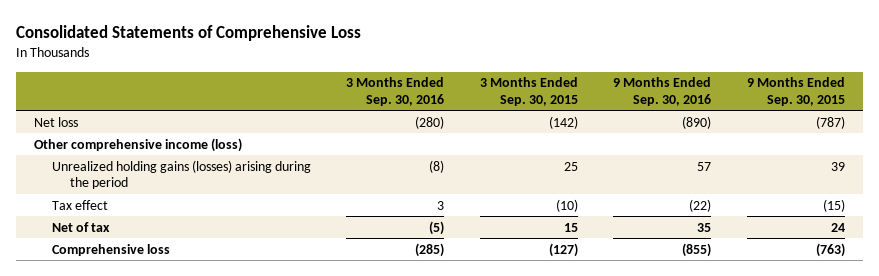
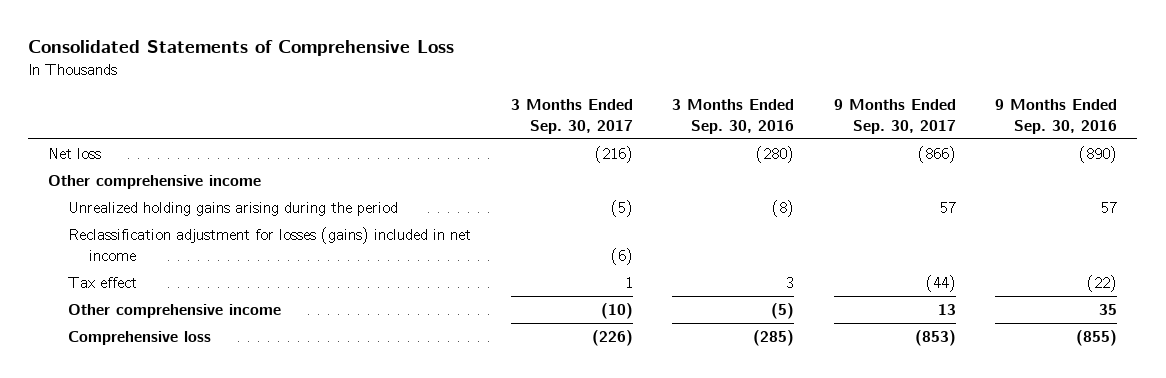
[479,77,578,106] 3 Months Ended Sep. 30, 2015 -> none
[746,77,845,106] 9 Months Ended Sep. 30, 2015 -> none
none -> [510,99,633,134] 3 Months Ended Sep. 30, 2017
none -> [833,99,956,134] 9 Months Ended Sep. 30, 2017
[34,137,243,152] Other comprehensive income (loss) -> [48,175,262,190] Other comprehensive income
[51,159,311,190] Unrealized holding gains (losses) arising during the period -> [68,202,399,217] Unrealized holding gains arising during the period
none -> [68,227,472,261] Reclassification adjustment for losses (gains) included in net income
[51,221,110,232] Net of tax -> [68,304,282,319] Other comprehensive income

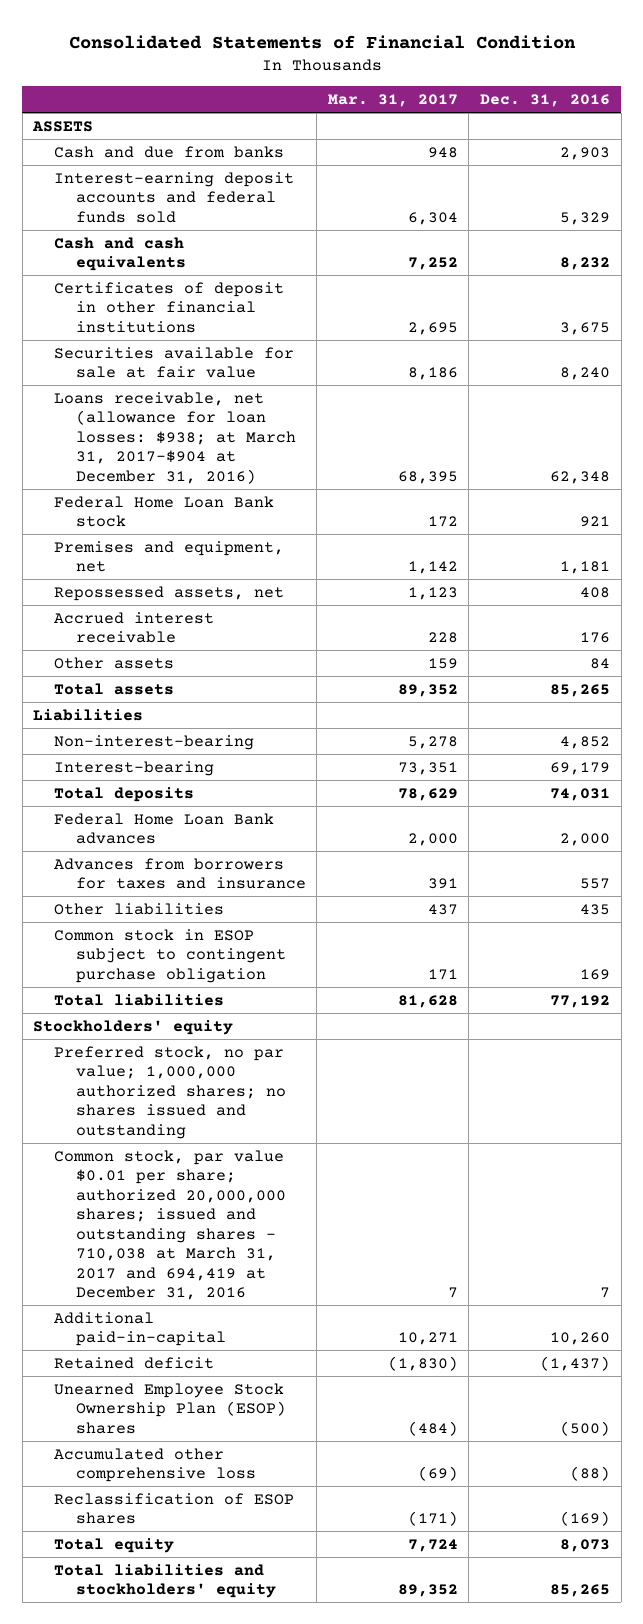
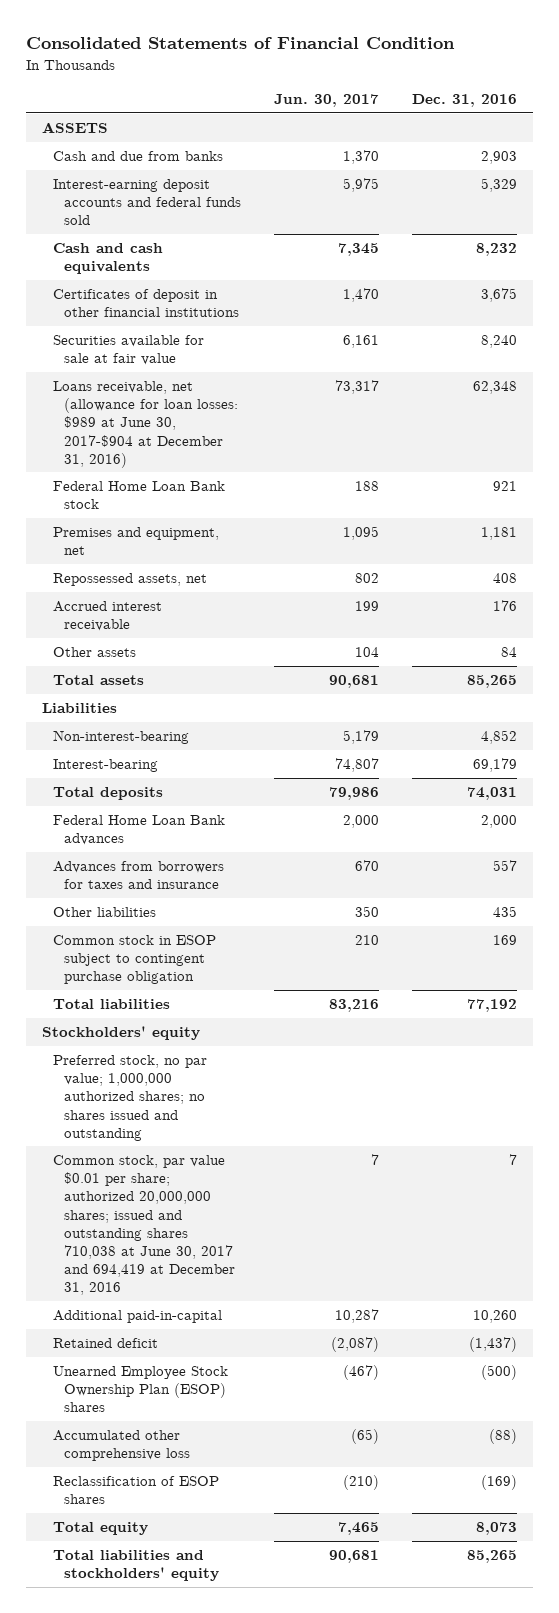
[327,93,458,107] Mar. 31, 2017 -> none
none -> [274,94,380,108] Jun. 30, 2017
[54,391,296,484] Loans receivable, net (allowance for loan losses: $938; at March 31, 2017-$904 at December 31, 2016) -> [53,381,239,468] Loans receivable, net (allowance for loan losses: $989 at June 30, 2017-$904 at December 31, 2016)
[54,1149,286,1301] Common stock, par value $0.01 per share; authorized 20,000,000 shares; issued and outstanding shares - 710,038 at March 31, 2017 and 694,419 at December 31, 2016 -> [53,1155,236,1296] Common stock, par value $0.01 per share; authorized 20,000,000 shares; issued and outstanding shares 710,038 at June 30, 2017 and 694,419 at December 31, 2016

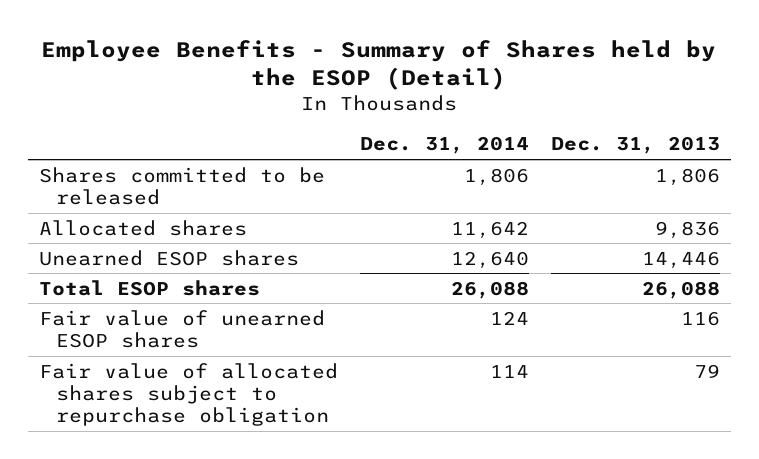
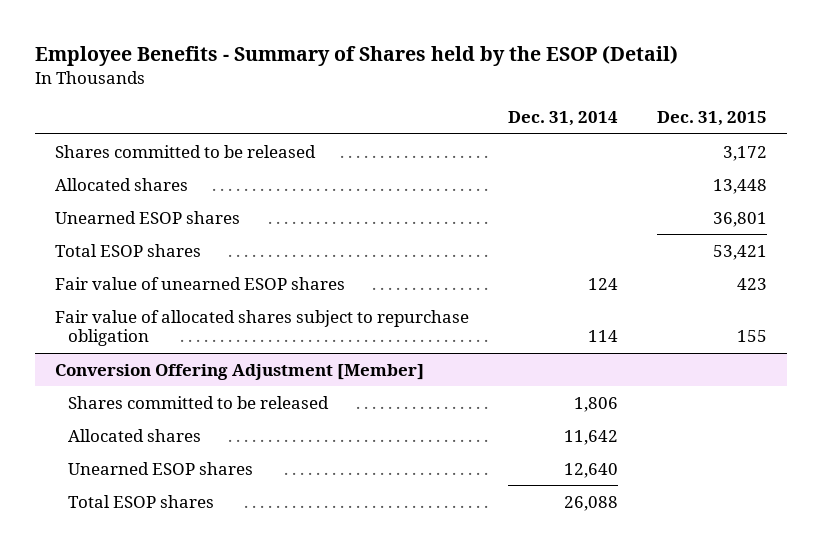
[550,136,720,155] Dec. 31, 2013 -> none
none -> [657,111,768,127] Dec. 31, 2015
none -> [54,144,316,158] Shares committed to be released
none -> [54,177,188,191] Allocated shares
none -> [54,210,240,224] Unearned ESOP shares
none -> [54,243,201,257] Total ESOP shares
[39,309,326,348] Fair value of unearned ESOP shares -> [54,276,345,290] Fair value of unearned ESOP shares
[39,362,339,427] Fair value of allocated shares subject to repurchase obligation -> [54,309,469,347] Fair value of allocated shares subject to repurchase obligation
none -> [54,363,424,380] Conversion Offering Adjustment [Member]

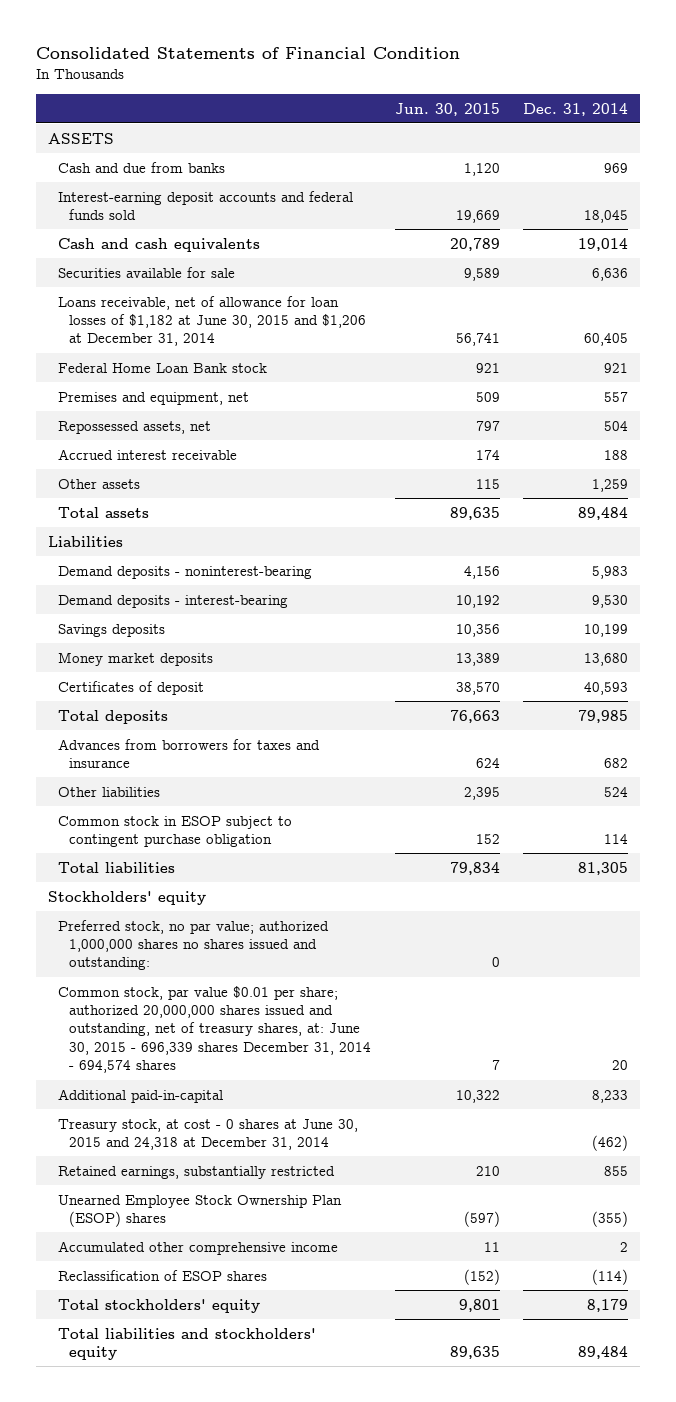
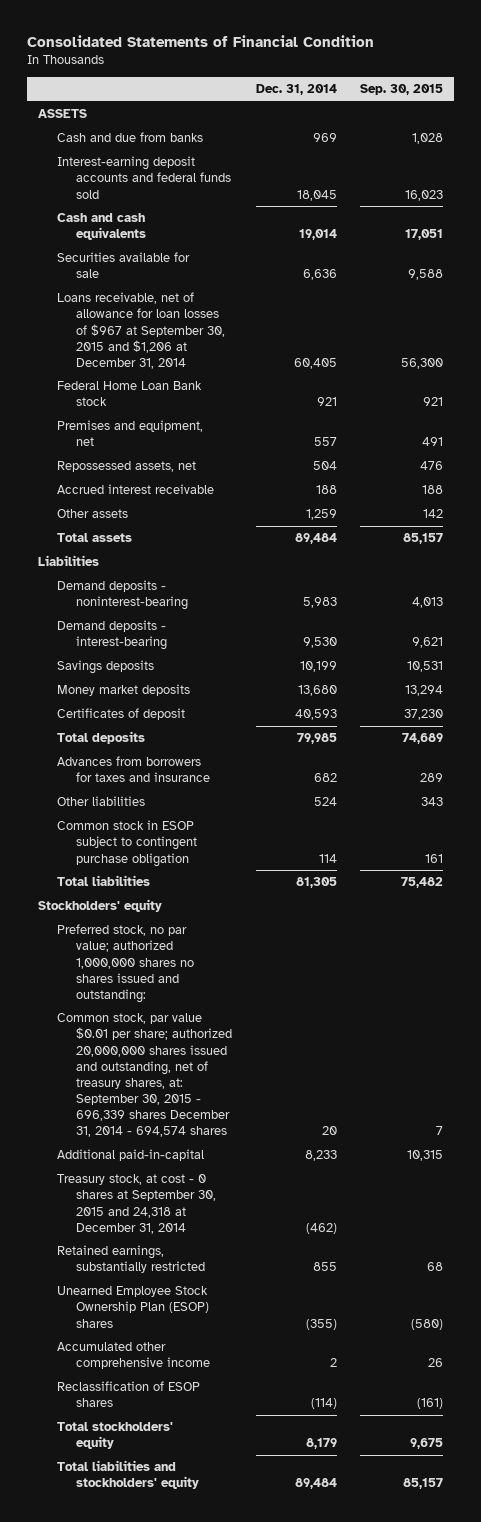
[394,102,500,116] Jun. 30, 2015 -> none
none -> [359,84,443,96] Sep. 30, 2015
[58,295,366,347] Loans receivable, net of allowance for loan losses of $1,182 at June 30, 2015 and $1,206 at December 31, 2014 -> [57,292,226,369] Loans receivable, net of allowance for loan losses of $967 at September 30, 2015 and $1,206 at December 31, 2014
[58,985,371,1074] Common stock, par value $0.01 per share; authorized 20,000,000 shares issued and outstanding, net of treasury shares, at: June 30, 2015 - 696,339 shares December 31, 2014 - 694,574 shares -> [57,1013,233,1138] Common stock, par value $0.01 per share; authorized 20,000,000 shares issued and outstanding, net of treasury shares, at: September 30, 2015 - 696,339 shares December 31, 2014 - 694,574 shares
[58,1118,359,1151] Treasury stock, at cost - 0 shares at June 30, 2015 and 24,318 at December 31, 2014 -> [57,1174,217,1234] Treasury stock, at cost - 0 shares at September 30, 2015 and 24,318 at December 31, 2014

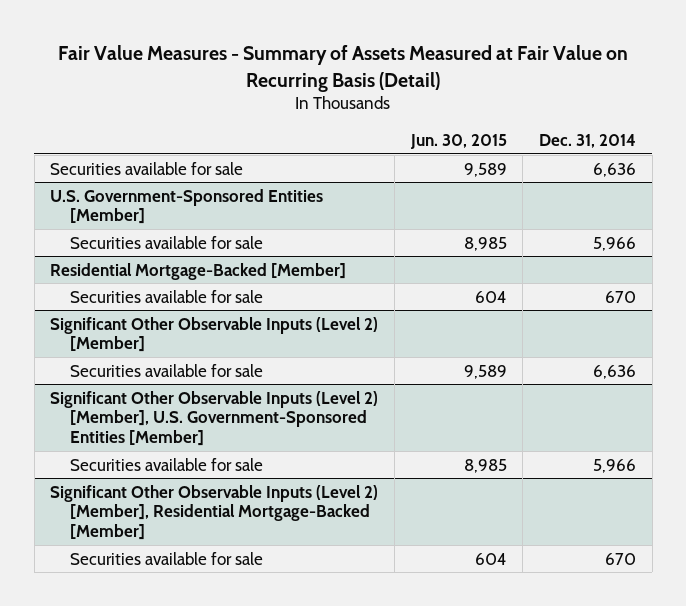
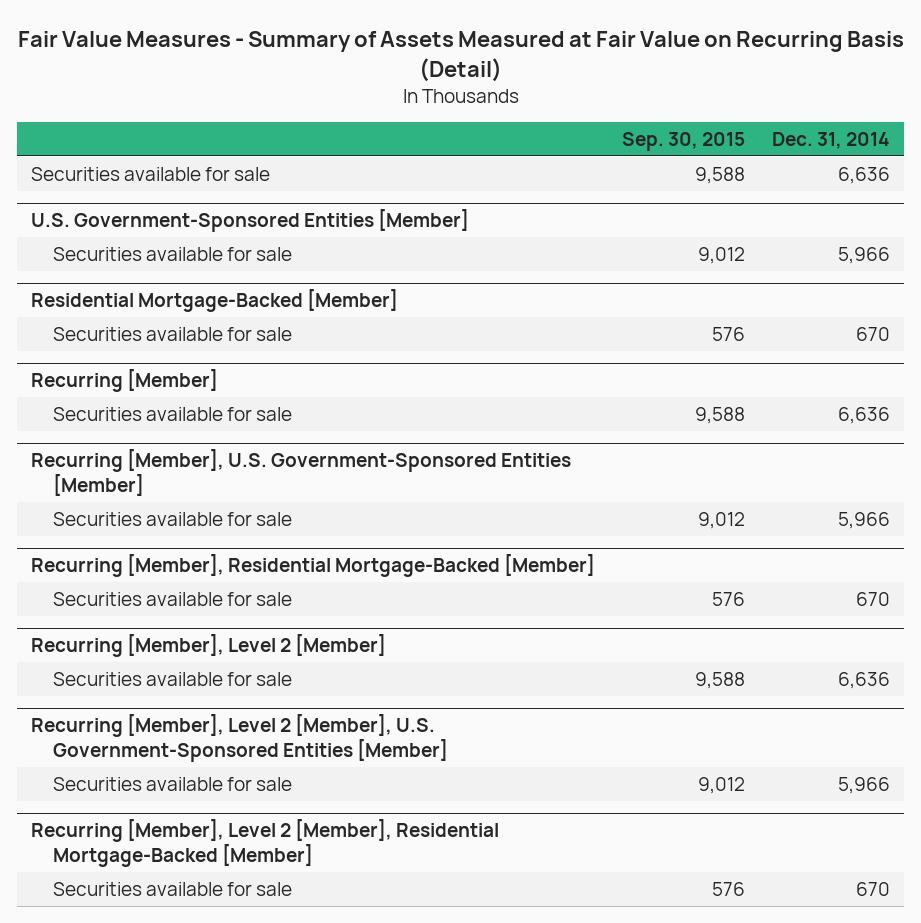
[409,133,507,149] Jun. 30, 2015 -> none
none -> [622,132,746,152] Sep. 30, 2015
[50,316,379,353] Significant Other Observable Inputs (Level 2) [Member] -> none
none -> [30,369,218,393] Recurring [Member]
[50,390,379,447] Significant Other Observable Inputs (Level 2) [Member], U.S. Government-Sponsored Entities [Member] -> none
none -> [30,449,571,497] Recurring [Member], U.S. Government-Sponsored Entities [Member]
[50,484,379,541] Significant Other Observable Inputs (Level 2) [Member], Residential Mortgage-Backed [Member] -> none
none -> [30,554,595,578] Recurring [Member], Residential Mortgage-Backed [Member]
none -> [30,634,386,658] Recurring [Member], Level 2 [Member]
none -> [53,671,293,686] Securities available for sale
none -> [30,714,449,763] Recurring [Member], Level 2 [Member], U.S. Government-Sponsored Entities [Member]
none -> [53,776,293,791] Securities available for sale
none -> [30,819,499,868] Recurring [Member], Level 2 [Member], Residential Mortgage-Backed [Member]
none -> [53,881,293,896] Securities available for sale

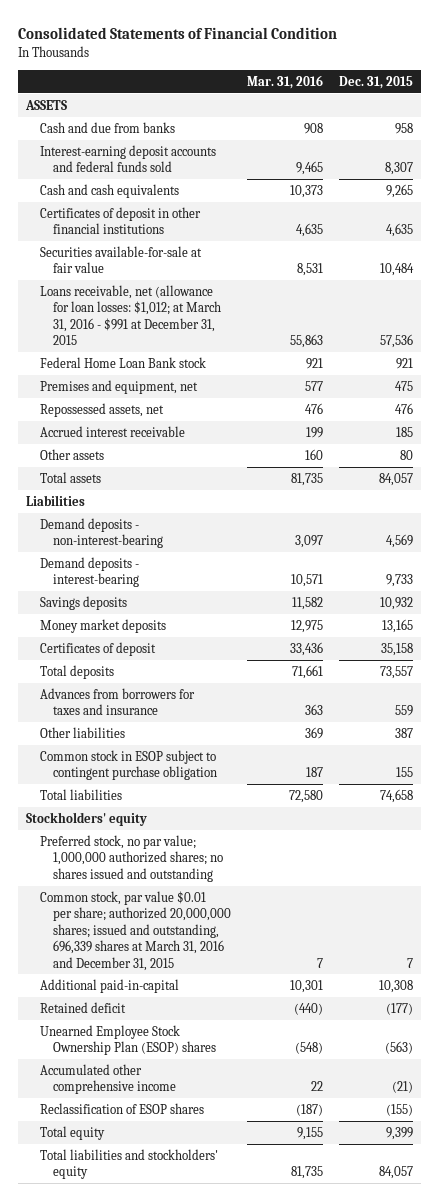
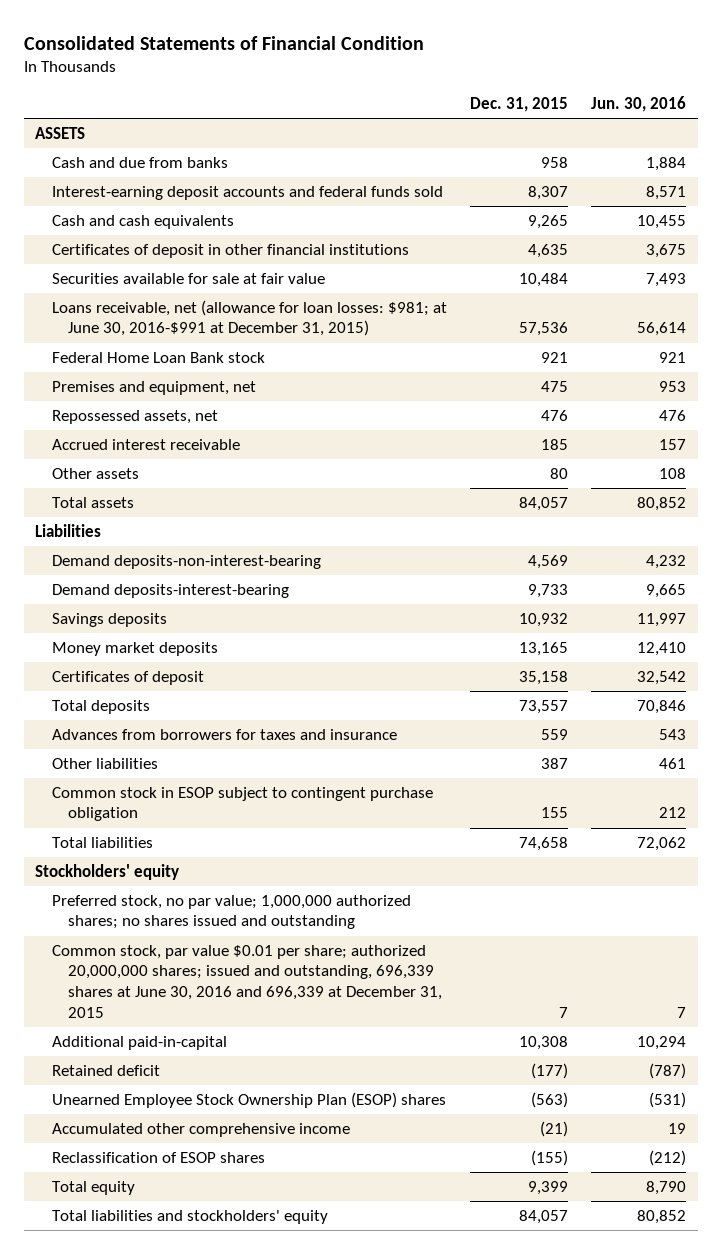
[246,74,323,89] Mar. 31, 2016 -> none
none -> [591,96,687,113] Jun. 30, 2016
[39,245,202,274] Securities available-for-sale at fair value -> [51,272,325,284] Securities available for sale at fair value
[39,284,222,346] Loans receivable, net (allowance for loan losses: $1,012; at March 31, 2016 - $991 at December 31, 2015 -> [51,299,447,337] Loans receivable, net (allowance for loan losses: $981; at June 30, 2016-$991 at December 31, 2015)
[39,517,164,549] Demand deposits - non-interest-bearing -> [51,554,321,569] Demand deposits-non-interest-bearing
[39,556,140,588] Demand deposits - interest-bearing -> [51,583,289,598] Demand deposits-interest-bearing
[39,890,232,971] Common stock, par value $0.01 per share; authorized 20,000,000 shares; issued and outstanding, 696,339 shares at March 31, 2016 and December 31, 2015 -> [51,944,443,1018] Common stock, par value $0.01 per share; authorized 20,000,000 shares; issued and outstanding, 696,339 shares at June 30, 2016 and 696,339 at December 31, 2015

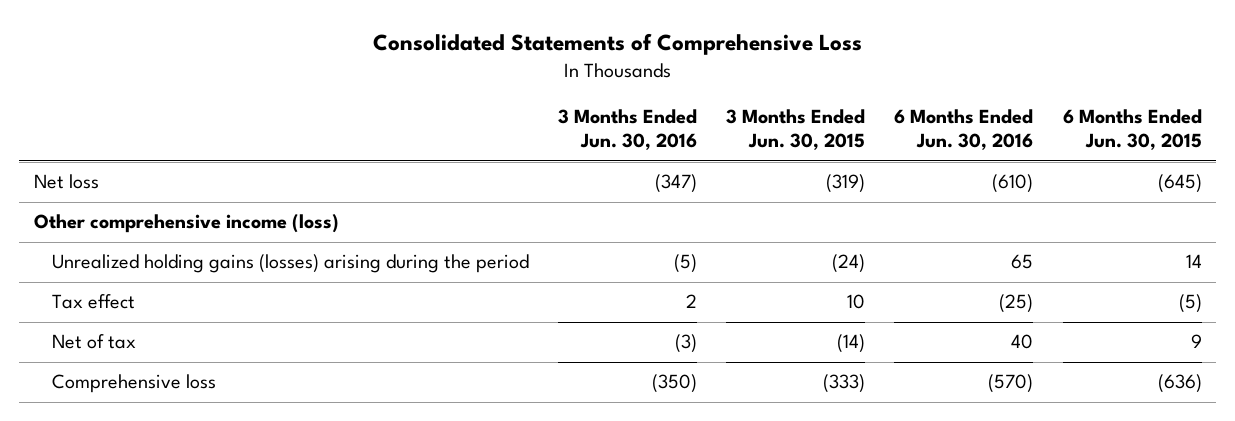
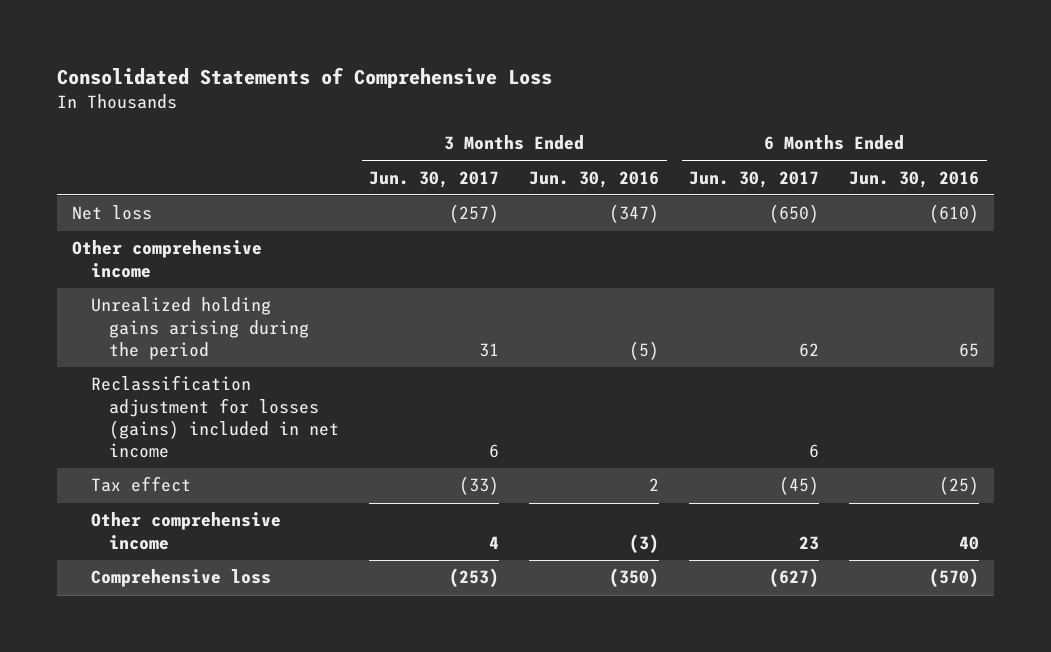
[726,109,866,151] 3 Months Ended Jun. 30, 2015 -> none
[1062,109,1202,151] 6 Months Ended Jun. 30, 2015 -> none
none -> [369,170,500,188] Jun. 30, 2017
none -> [689,170,820,188] Jun. 30, 2017
[33,214,339,234] Other comprehensive income (loss) -> [72,240,263,278] Other comprehensive income
[51,254,529,274] Unrealized holding gains (losses) arising during the period -> [90,297,310,360] Unrealized holding gains arising during the period
none -> [90,375,340,458] Reclassification adjustment for losses (gains) included in net income
[51,334,136,350] Net of tax -> [90,512,281,550] Other comprehensive income

